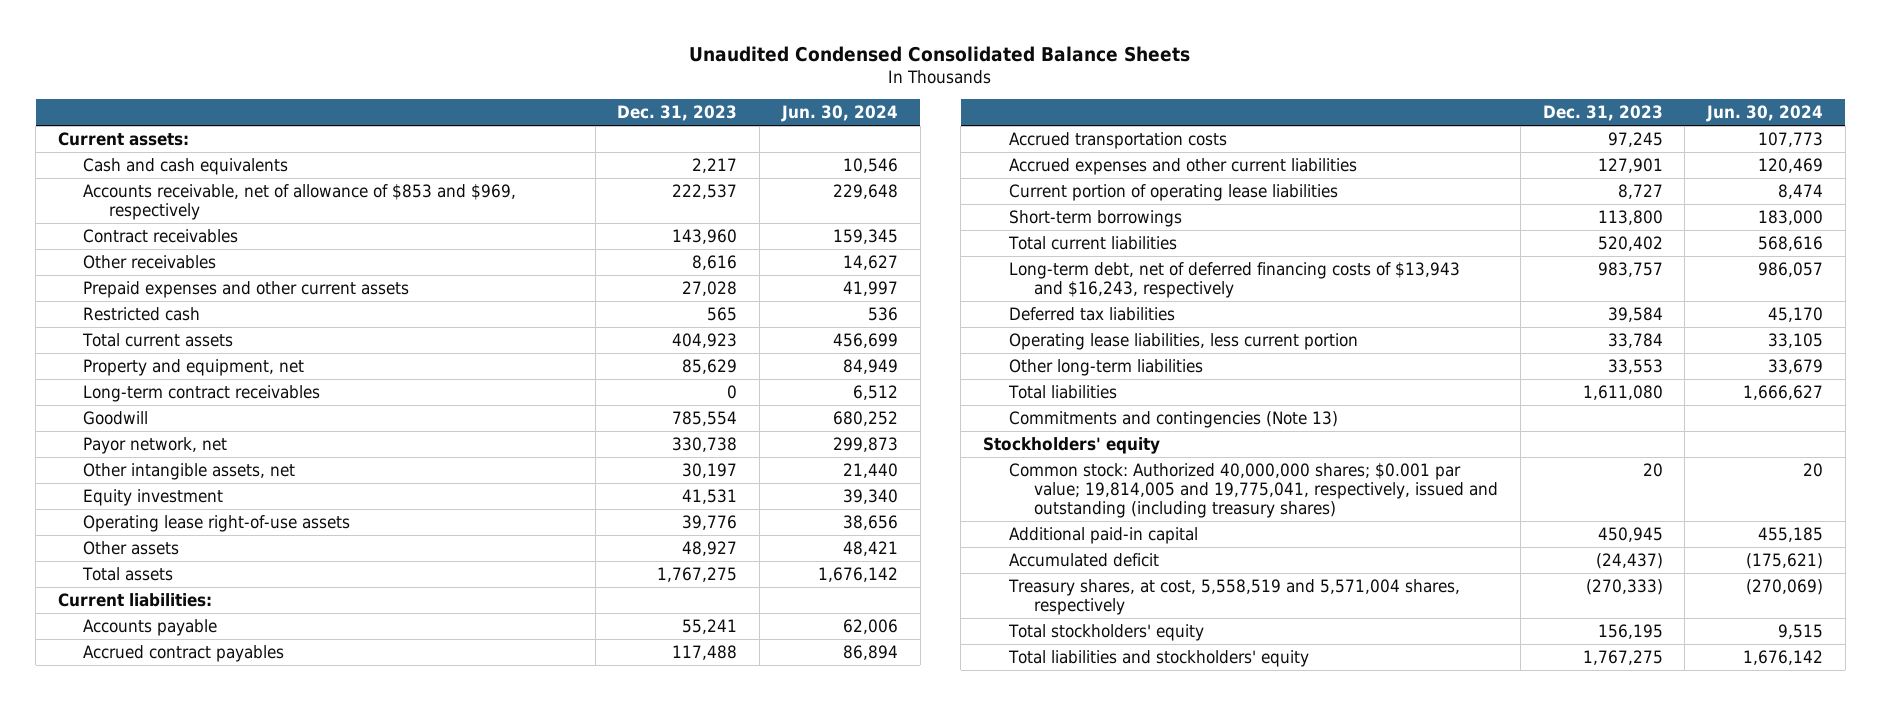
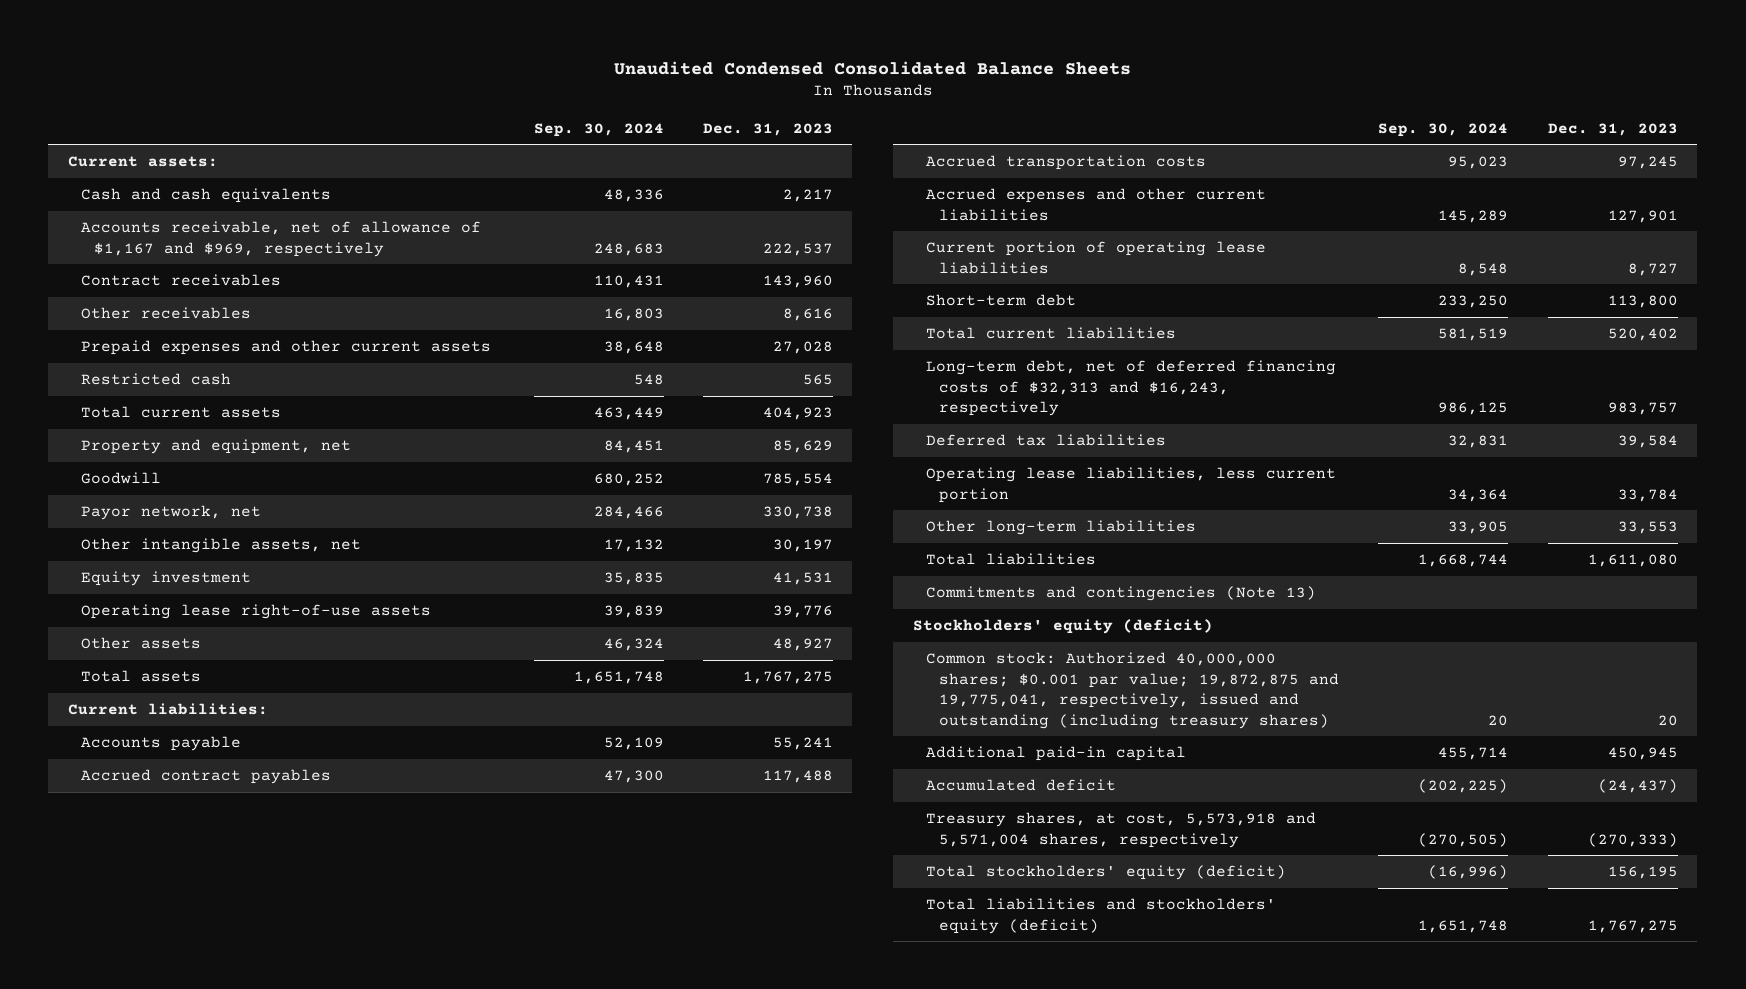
[780,105,898,123] Jun. 30, 2024 -> none
none -> [533,122,664,137] Sep. 30, 2024
[83,184,517,221] Accounts receivable, net of allowance of $853 and $969, respectively -> [81,221,482,257] Accounts receivable, net of allowance of $1,167 and $969, respectively
[83,385,321,403] Long-term contract receivables -> none
[1008,210,1182,228] Short-term borrowings -> [925,294,1076,307] Short-term debt
[1008,262,1460,299] Long-term debt, net of deferred financing costs of $13,943 and $16,243, respectively -> [925,360,1336,417] Long-term debt, net of deferred financing costs of $32,313 and $16,243, respectively
[983,437,1161,455] Stockholders' equity -> [912,619,1213,635] Stockholders' equity (deficit)
[1008,463,1499,519] Common stock: Authorized 40,000,000 shares; $0.001 par value; 19,814,005 and 19,775,041, respectively, issued and outstanding (including treasury shares) -> [925,652,1339,729] Common stock: Authorized 40,000,000 shares; $0.001 par value; 19,872,875 and 19,775,041, respectively, issued and outstanding (including treasury shares)
[1007,579,1460,616] Treasury shares, at cost, 5,558,519 and 5,571,004 shares, respectively -> [925,812,1316,848] Treasury shares, at cost, 5,573,918 and 5,571,004 shares, respectively
[1007,624,1204,642] Total stockholders' equity -> [925,865,1286,881] Total stockholders' equity (deficit)
[1007,650,1309,668] Total liabilities and stockholders' equity -> [925,898,1276,934] Total liabilities and stockholders' equity (deficit)

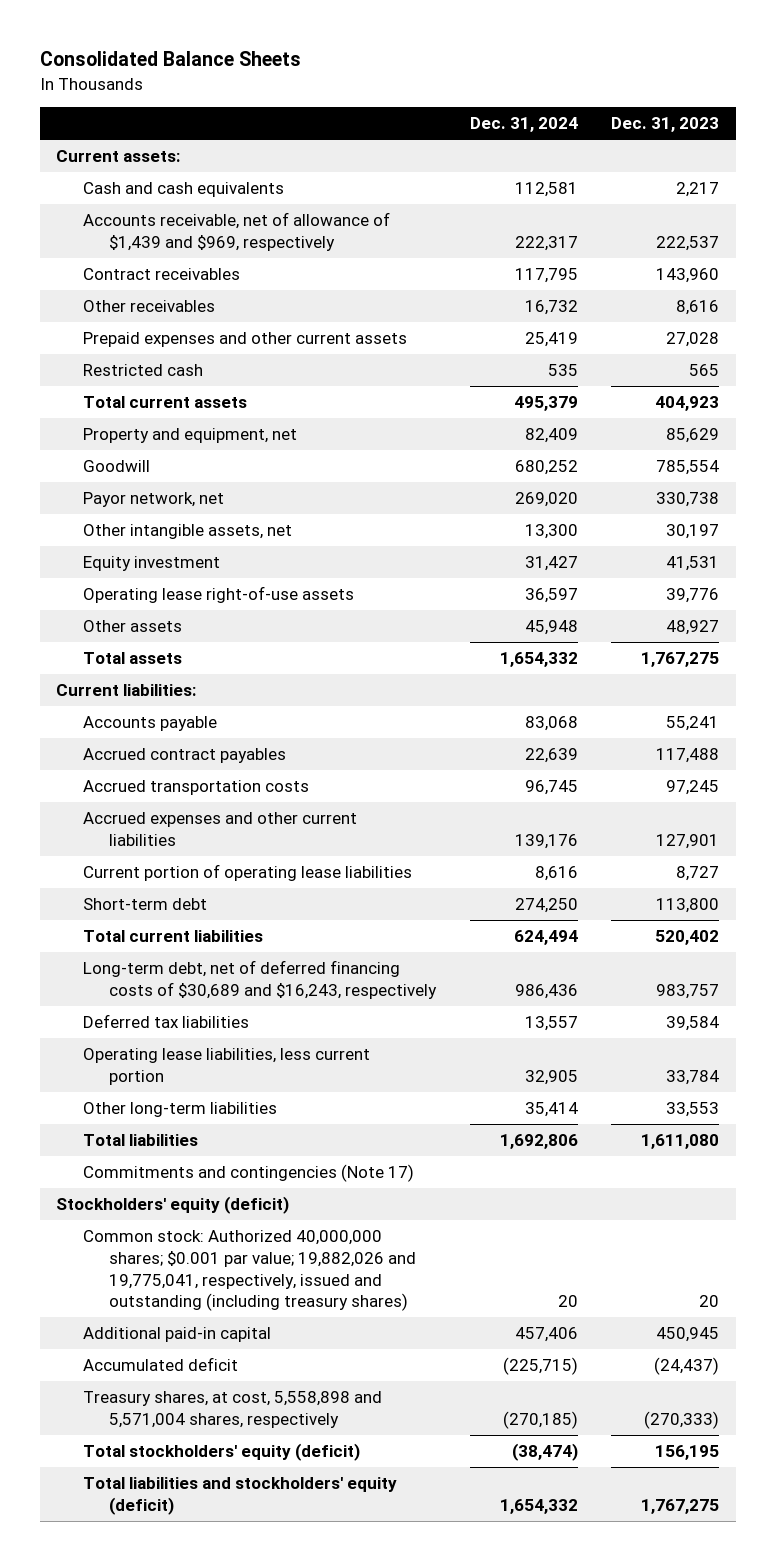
[613,60,1131,75] Unaudited Condensed Consolidated Balance Sheets -> [39,51,301,67] Consolidated Balance Sheets
[533,122,664,137] Sep. 30, 2024 -> none
none -> [469,116,578,132] Dec. 31, 2024
[81,221,482,257] Accounts receivable, net of allowance of $1,167 and $969, respectively -> [82,212,390,251] Accounts receivable, net of allowance of $1,439 and $969, respectively
[925,360,1336,417] Long-term debt, net of deferred financing costs of $32,313 and $16,243, respectively -> [82,960,438,999] Long-term debt, net of deferred financing costs of $30,689 and $16,243, respectively
[925,586,1316,602] Commitments and contingencies (Note 13) -> [82,1164,414,1183] Commitments and contingencies (Note 17)
[925,652,1339,729] Common stock: Authorized 40,000,000 shares; $0.001 par value; 19,872,875 and 19,775,041, respectively, issued and outstanding (including treasury shares) -> [82,1230,417,1312] Common stock: Authorized 40,000,000 shares; $0.001 par value; 19,882,026 and 19,775,041, respectively, issued and outstanding (including treasury shares)
[925,812,1316,848] Treasury shares, at cost, 5,573,918 and 5,571,004 shares, respectively -> [82,1391,382,1428] Treasury shares, at cost, 5,558,898 and 5,571,004 shares, respectively

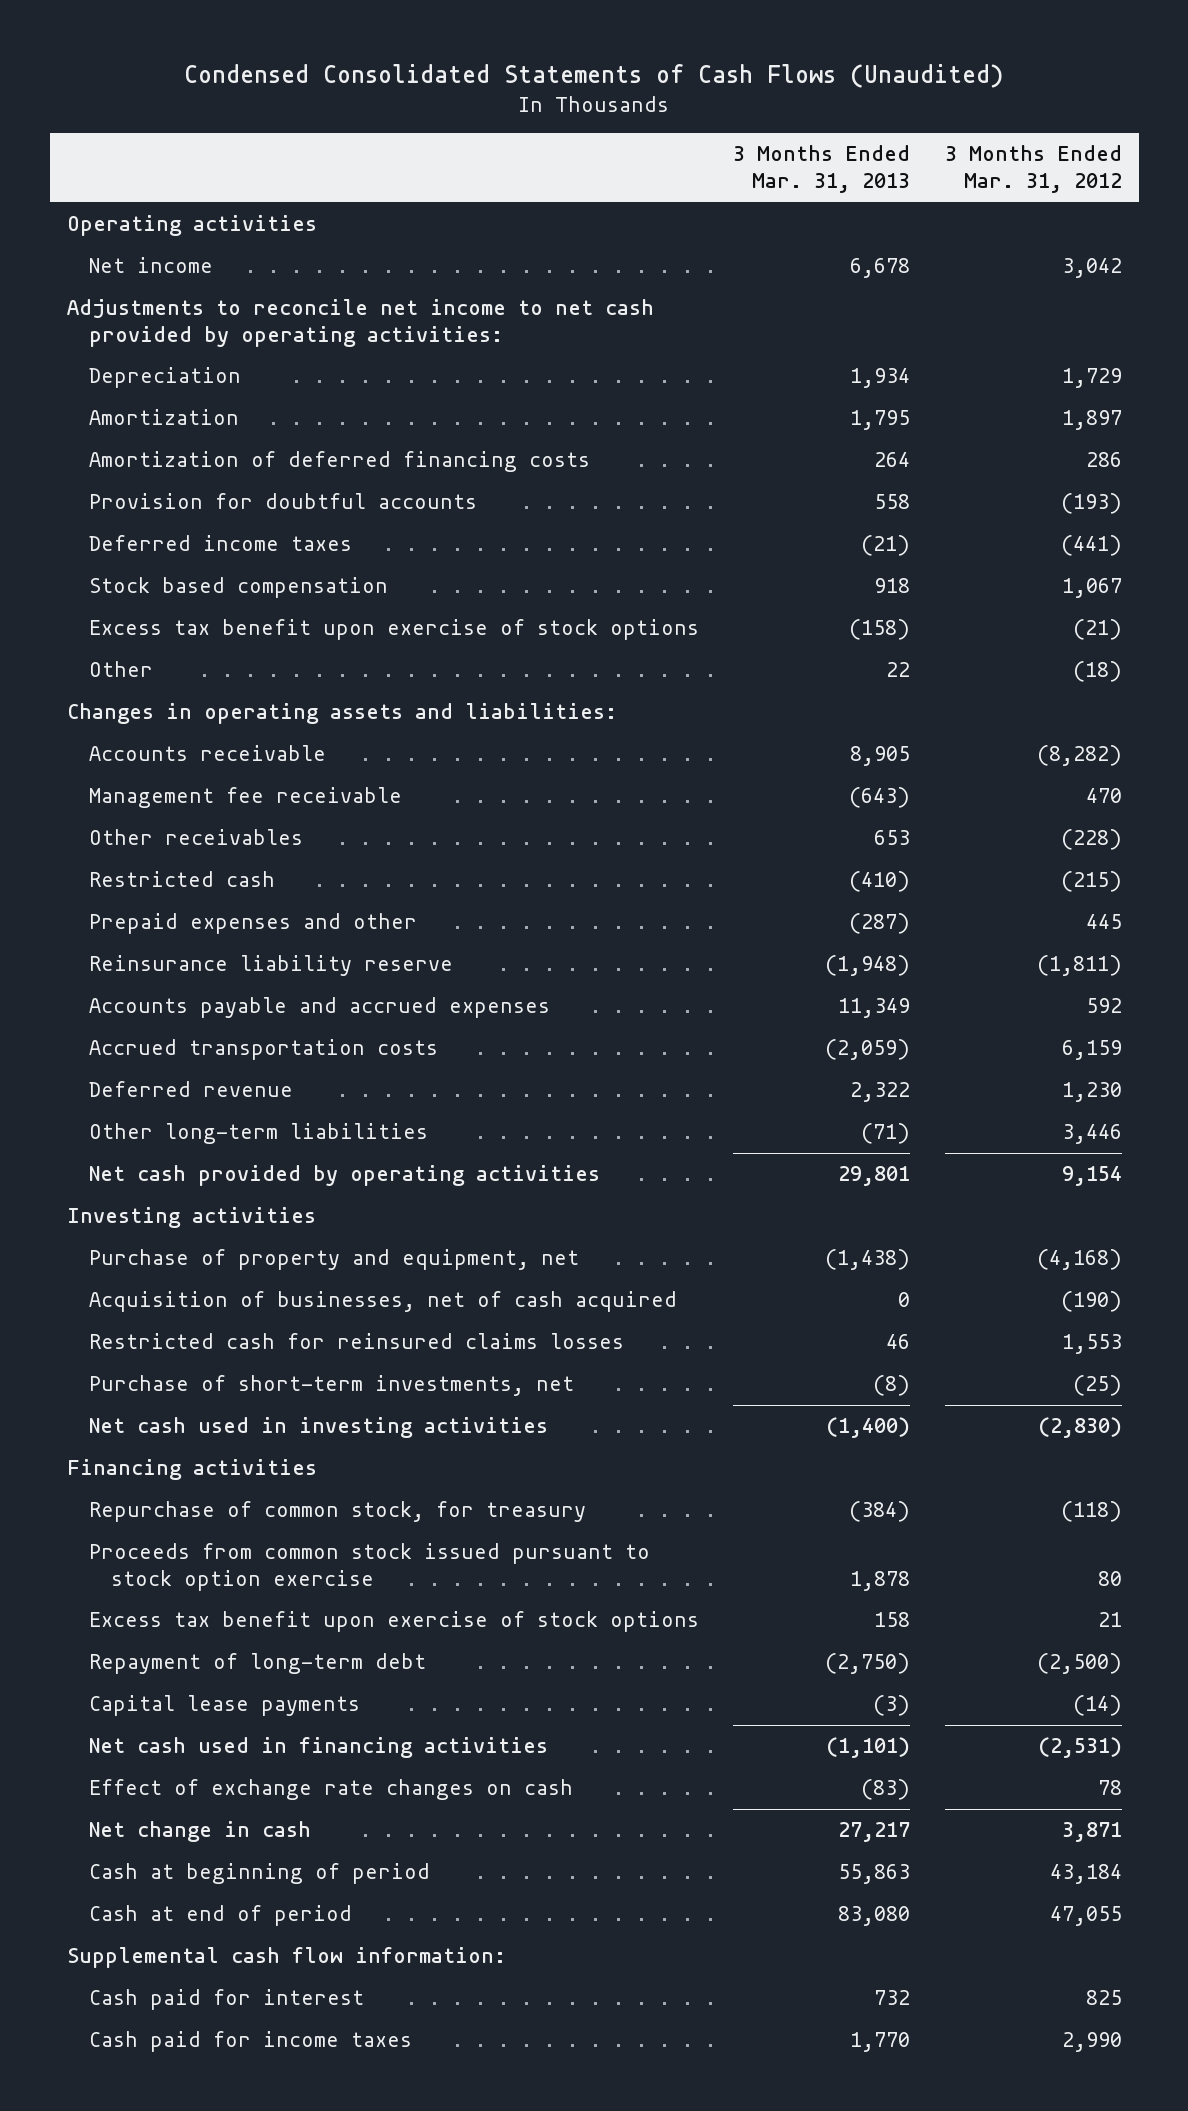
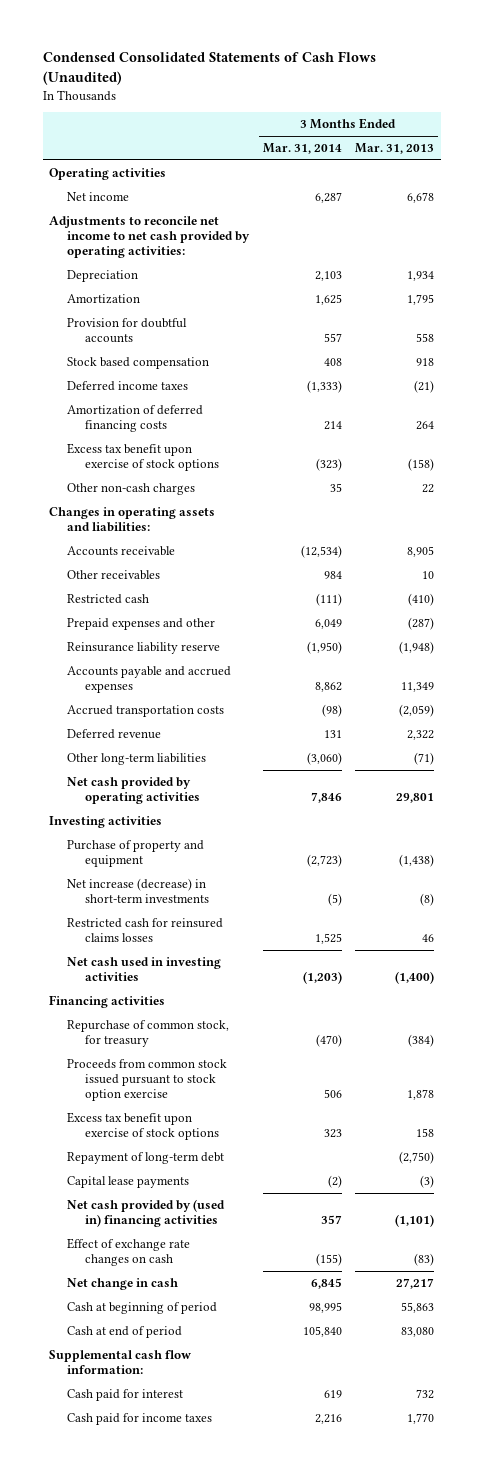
[944,145,1122,194] 3 Months Ended Mar. 31, 2012 -> none
none -> [262,143,342,155] Mar. 31, 2014
[88,535,352,552] Deferred income taxes -> [67,381,189,392] Deferred income taxes
[88,451,590,473] Amortization of deferred financing costs -> [67,405,204,433] Amortization of deferred financing costs
[88,661,153,678] Other -> [67,483,196,496] Other non-cash charges
[88,787,402,809] Management fee receivable -> none
[874,830,911,846] 653 -> [422,571,435,580] 10
[88,1291,677,1313] Acquisition of businesses, net of cash acquired -> none
[88,1249,579,1271] Purchase of property and equipment, net -> [67,840,205,868] Purchase of property and equipment
none -> [67,878,209,904] Net increase (decrease) in short-term investments
[88,1375,574,1397] Purchase of short-term investments, net -> none
[88,1737,548,1759] Net cash used in financing activities -> [67,1199,226,1228] Net cash provided by (used in) financing activities

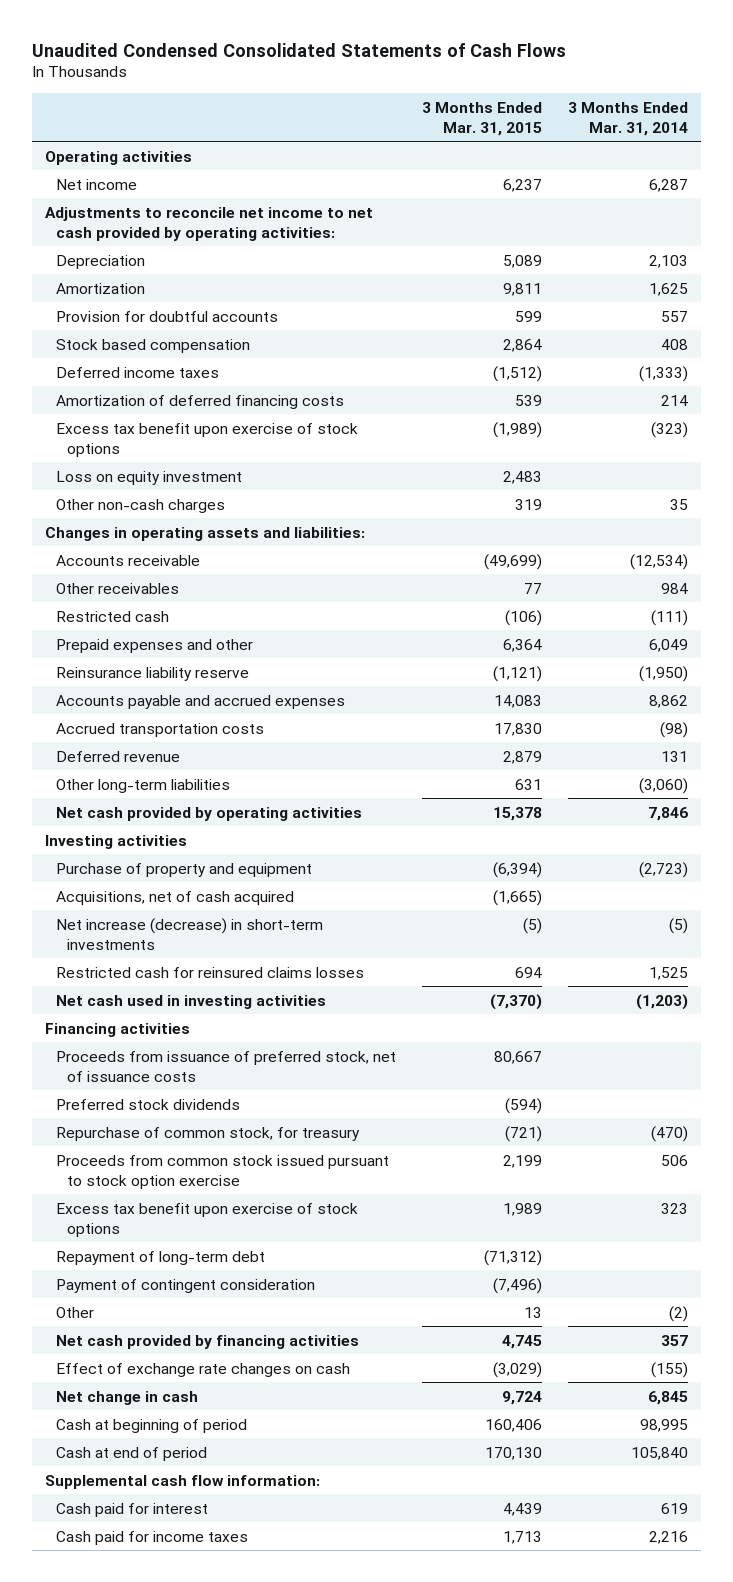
[42,51,376,86] Condensed Consolidated Statements of Cash Flows (Unaudited) -> [32,42,567,57] Unaudited Condensed Consolidated Statements of Cash Flows
[355,143,435,155] Mar. 31, 2013 -> none
none -> [422,101,543,136] 3 Months Ended Mar. 31, 2015
none -> [56,470,243,485] Loss on equity investment
none -> [56,890,295,905] Acquisitions, net of cash acquired
none -> [56,1050,397,1082] Proceeds from issuance of preferred stock, net of issuance costs
none -> [56,1098,241,1110] Preferred stock dividends
[67,1176,190,1189] Capital lease payments -> none
none -> [56,1278,316,1293] Payment of contingent consideration
none -> [56,1306,95,1318] Other
[67,1199,226,1228] Net cash provided by (used in) financing activities -> [56,1334,360,1349] Net cash provided by financing activities

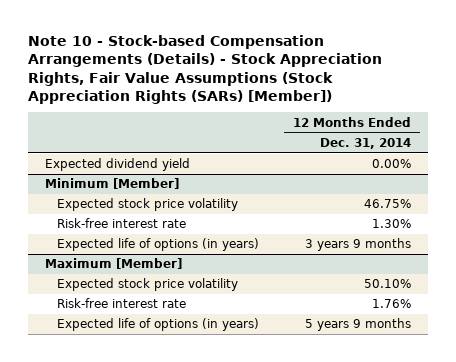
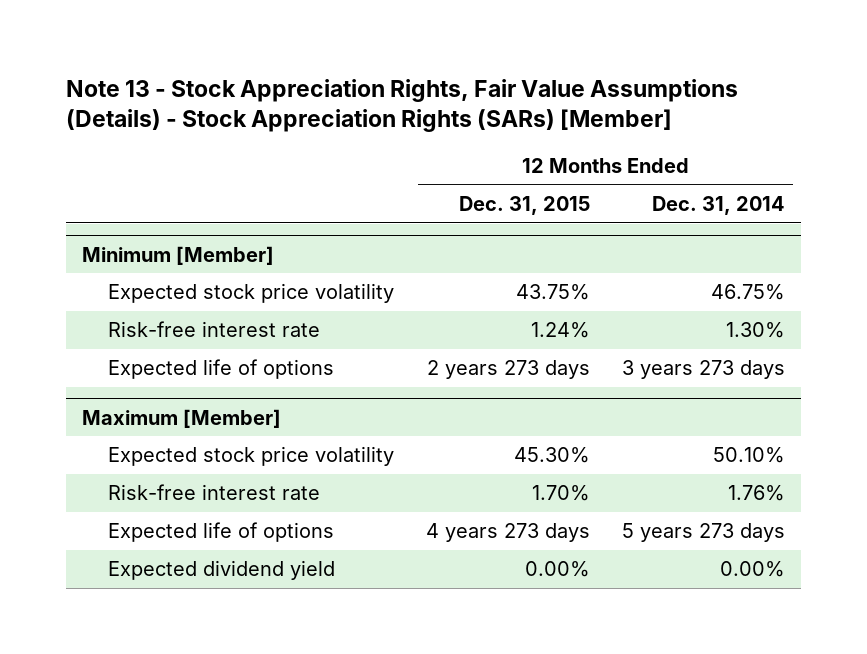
[28,35,383,104] Note 10 - Stock-based Compensation Arrangements (Details) - Stock Appreciation Rights, Fair Value Assumptions (Stock Appreciation Rights (SARs) [Member]) -> [65,78,738,133] Note 13 - Stock Appreciation Rights, Fair Value Assumptions (Details) - Stock Appreciation Rights (SARs) [Member]
none -> [459,196,591,216] Dec. 31, 2015
[45,158,191,172] Expected dividend yield -> none
[56,238,259,252] Expected life of options (in years) -> [108,359,335,380] Expected life of options
[304,238,411,252] 3 years 9 months -> [622,360,786,380] 3 years 273 days
[56,318,259,332] Expected life of options (in years) -> [108,522,335,543] Expected life of options
[304,318,411,332] 5 years 9 months -> [622,523,786,543] 5 years 273 days
none -> [108,560,336,581] Expected dividend yield

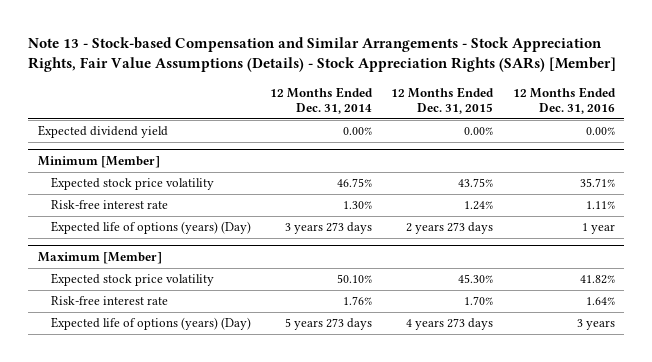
[65,78,738,133] Note 13 - Stock Appreciation Rights, Fair Value Assumptions (Details) - Stock Appreciation Rights (SARs) [Member] -> [27,37,616,73] Note 13 - Stock-based Compensation and Similar Arrangements - Stock Appreciation Rights, Fair Value Assumptions (Details) - Stock Appreciation Rights (SARs) [Member]
none -> [512,86,616,114] 12 Months Ended Dec. 31, 2016
none -> [37,125,168,139] Expected dividend yield
[108,359,335,380] Expected life of options -> [50,221,251,235] Expected life of options (years) (Day)
[108,560,336,581] Expected dividend yield -> none
[108,522,335,543] Expected life of options -> [50,317,251,331] Expected life of options (years) (Day)

